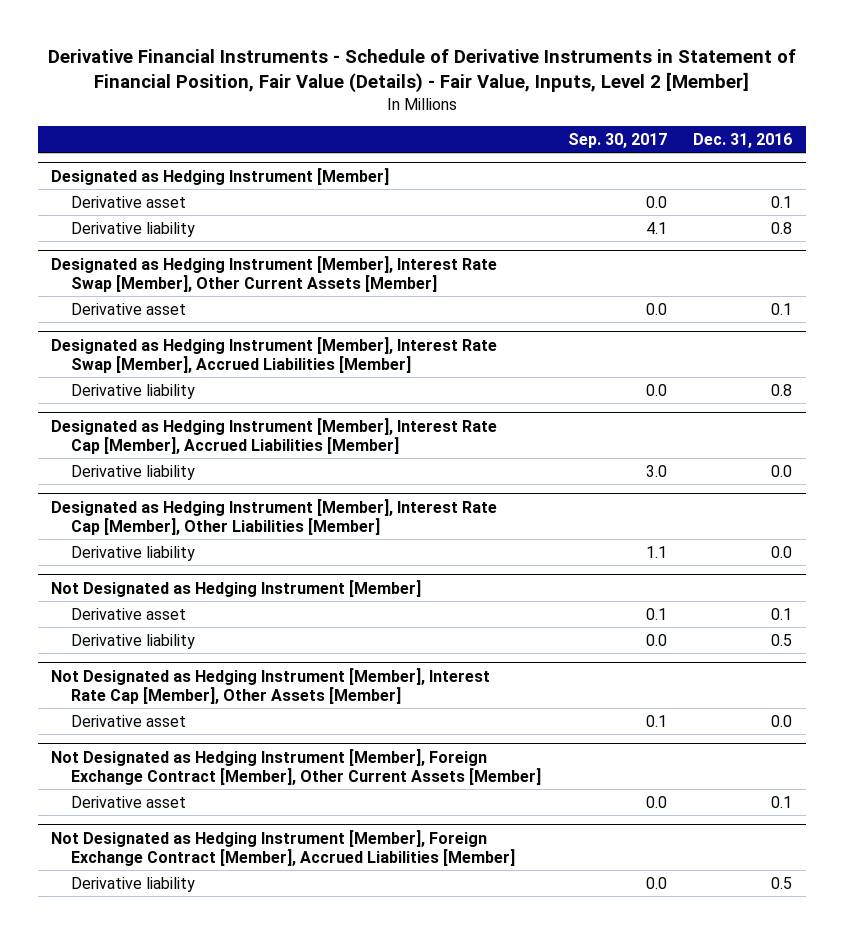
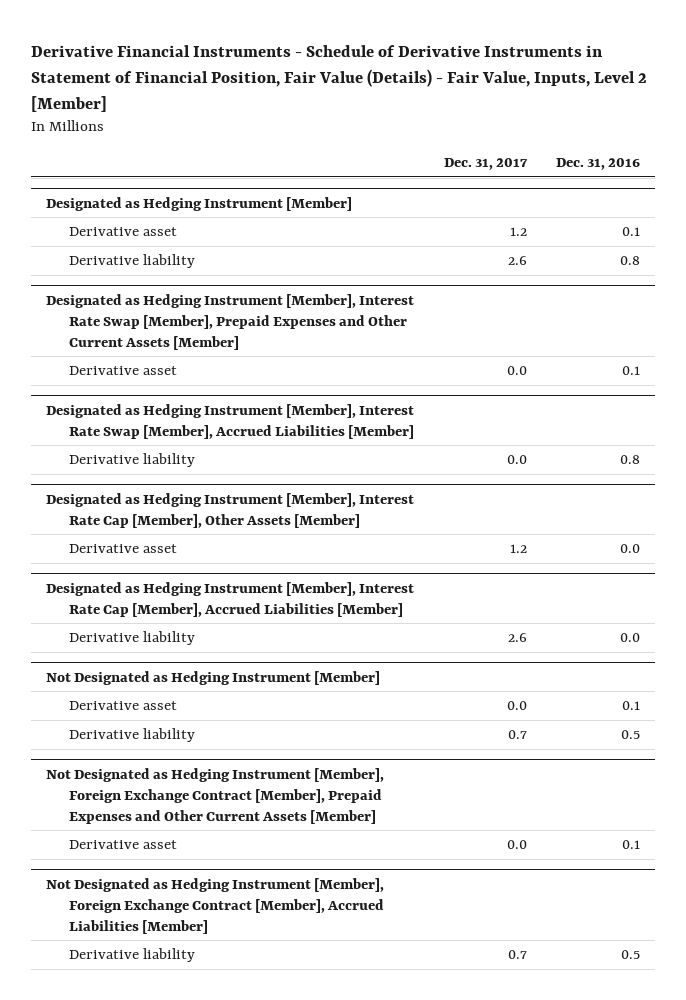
[567,133,667,149] Sep. 30, 2017 -> none
none -> [443,158,528,171] Dec. 31, 2017
[51,255,498,293] Designated as Hedging Instrument [Member], Interest Rate Swap [Member], Other Current Assets [Member] -> [45,293,414,350] Designated as Hedging Instrument [Member], Interest Rate Swap [Member], Prepaid Expenses and Other Current Assets [Member]
none -> [45,492,414,528] Designated as Hedging Instrument [Member], Interest Rate Cap [Member], Other Assets [Member]
none -> [69,544,178,554] Derivative asset
[51,498,498,536] Designated as Hedging Instrument [Member], Interest Rate Cap [Member], Other Liabilities [Member] -> none
[70,545,195,561] Derivative liability -> none
[51,667,491,705] Not Designated as Hedging Instrument [Member], Interest Rate Cap [Member], Other Assets [Member] -> none
[70,714,186,727] Derivative asset -> none
[51,748,541,786] Not Designated as Hedging Instrument [Member], Foreign Exchange Contract [Member], Other Current Assets [Member] -> [45,767,384,824] Not Designated as Hedging Instrument [Member], Foreign Exchange Contract [Member], Prepaid Expenses and Other Current Assets [Member]

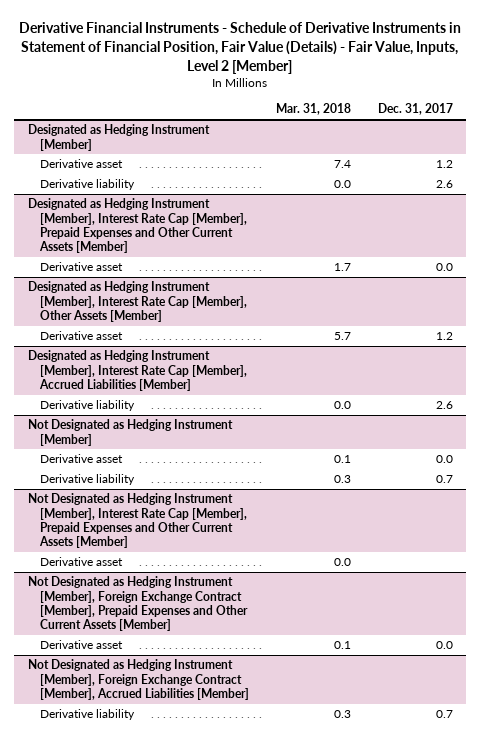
[556,158,641,171] Dec. 31, 2016 -> none
none -> [275,103,351,116] Mar. 31, 2018
[45,293,414,350] Designated as Hedging Instrument [Member], Interest Rate Swap [Member], Prepaid Expenses and Other Current Assets [Member] -> [27,198,248,254] Designated as Hedging Instrument [Member], Interest Rate Cap [Member], Prepaid Expenses and Other Current Assets [Member]
[45,403,415,439] Designated as Hedging Instrument [Member], Interest Rate Swap [Member], Accrued Liabilities [Member] -> none
[69,453,196,468] Derivative liability -> none
none -> [27,493,248,549] Not Designated as Hedging Instrument [Member], Interest Rate Cap [Member], Prepaid Expenses and Other Current Assets [Member]
none -> [40,557,124,567] Derivative asset

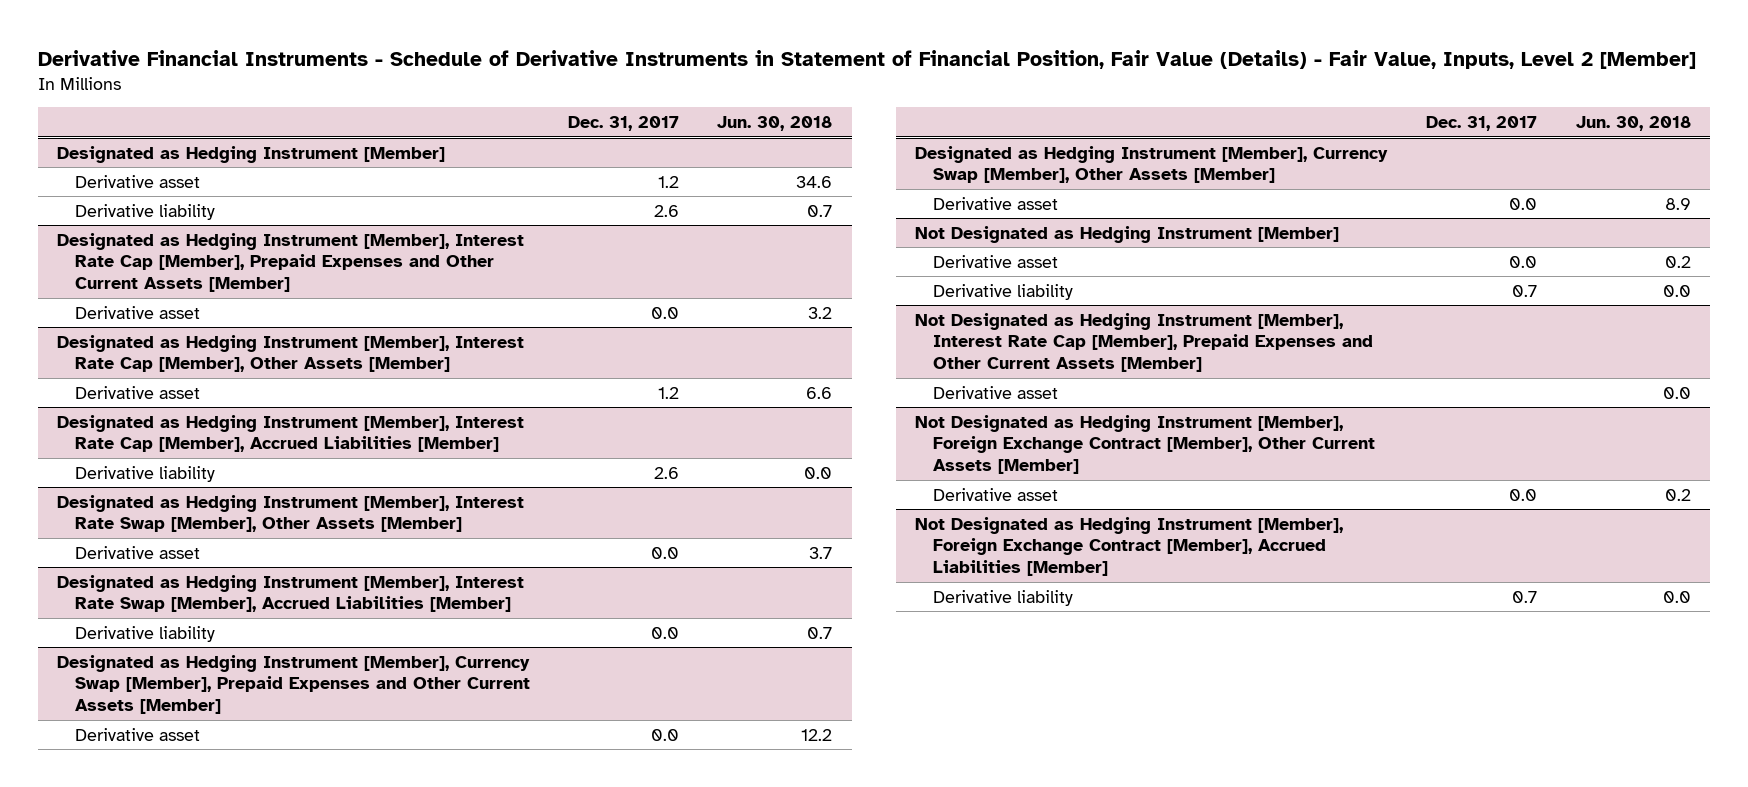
[275,103,351,116] Mar. 31, 2018 -> none
none -> [717,116,833,132] Jun. 30, 2018
none -> [57,494,525,533] Designated as Hedging Instrument [Member], Interest Rate Swap [Member], Other Assets [Member]
none -> [74,545,200,559] Derivative asset
none -> [57,574,525,613] Designated as Hedging Instrument [Member], Interest Rate Swap [Member], Accrued Liabilities [Member]
none -> [74,625,215,642] Derivative liability
none -> [57,654,531,714] Designated as Hedging Instrument [Member], Currency Swap [Member], Prepaid Expenses and Other Current Assets [Member]
none -> [74,727,200,741] Derivative asset
none -> [915,145,1389,184] Designated as Hedging Instrument [Member], Currency Swap [Member], Other Assets [Member]
none -> [932,196,1058,210] Derivative asset
[27,576,249,632] Not Designated as Hedging Instrument [Member], Foreign Exchange Contract [Member], Prepaid Expenses and Other Current Assets [Member] -> [915,414,1375,474] Not Designated as Hedging Instrument [Member], Foreign Exchange Contract [Member], Other Current Assets [Member]

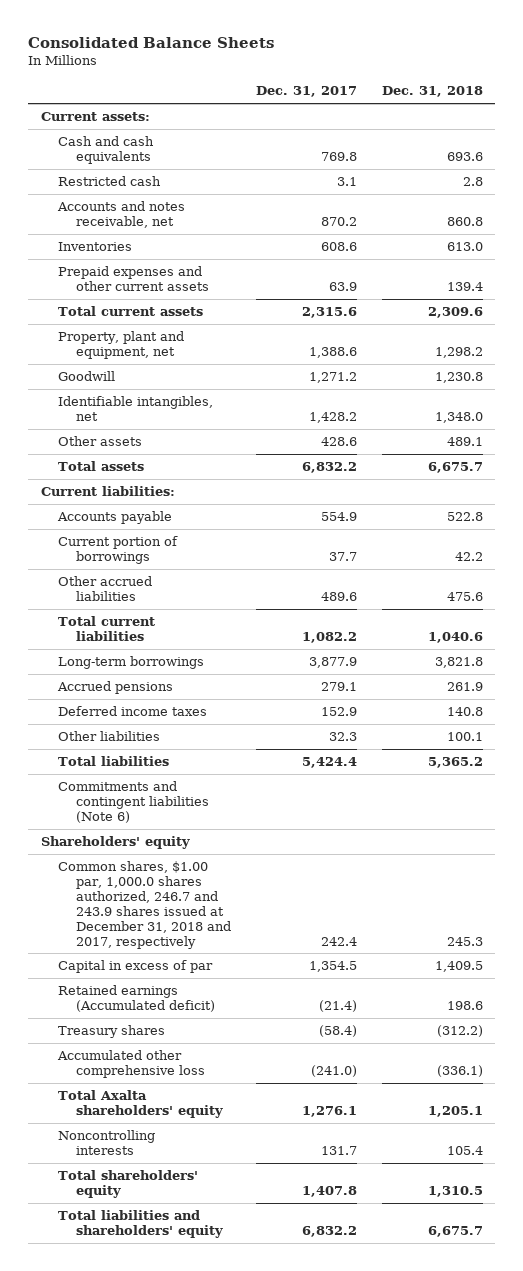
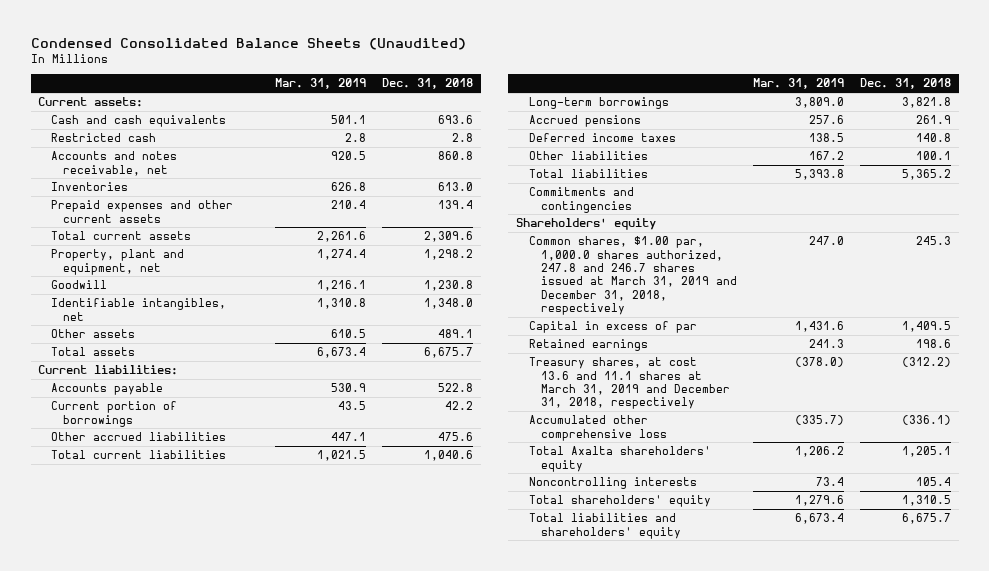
[28,37,275,49] Consolidated Balance Sheets -> [30,37,466,50] Condensed Consolidated Balance Sheets (Unaudited)
[255,86,357,98] Dec. 31, 2017 -> none
none -> [275,78,367,90] Mar. 31, 2019
[58,781,209,823] Commitments and contingent liabilities (Note 6) -> [528,187,634,213] Commitments and contingencies
[58,861,231,949] Common shares, $1.00 par, 1,000.0 shares authorized, 246.7 and 243.9 shares issued at December 31, 2018 and 2017, respectively -> [528,236,738,316] Common shares, $1.00 par, 1,000.0 shares authorized, 247.8 and 246.7 shares issued at March 31, 2019 and December 31, 2018, respectively
[58,985,215,1013] Retained earnings (Accumulated deficit) -> [528,339,648,352] Retained earnings
[58,1025,166,1039] Treasury shares -> [528,357,731,410] Treasury shares, at cost 13.6 and 11.1 shares at March 31, 2019 and December 31, 2018, respectively

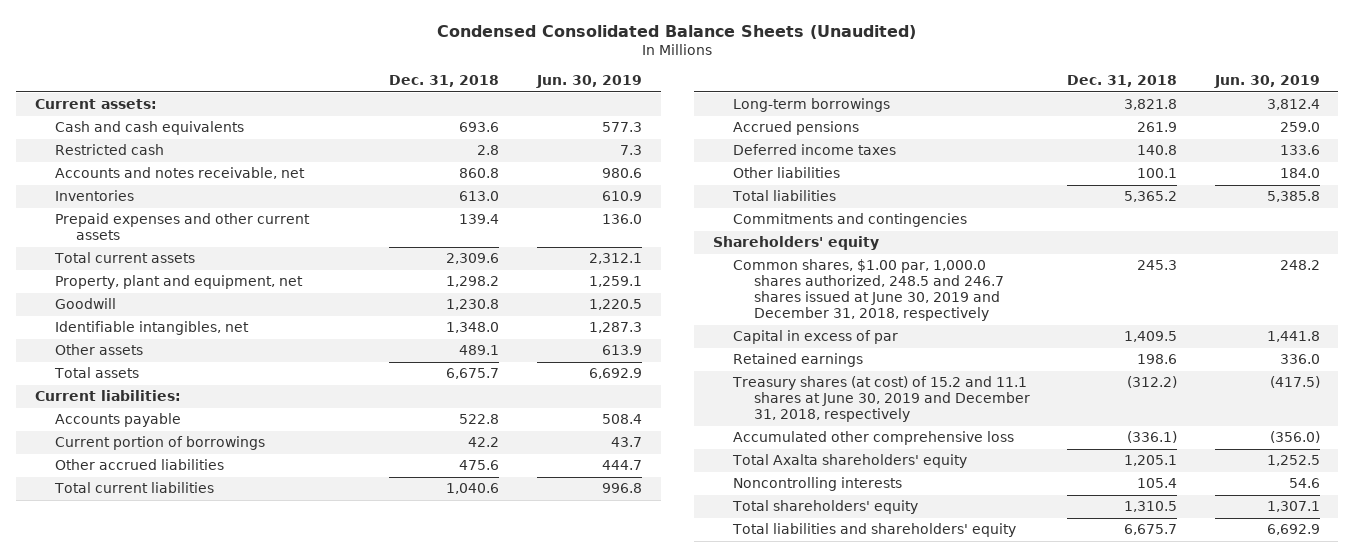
[275,78,367,90] Mar. 31, 2019 -> none
none -> [535,74,642,88] Jun. 30, 2019
[528,236,738,316] Common shares, $1.00 par, 1,000.0 shares authorized, 247.8 and 246.7 shares issued at March 31, 2019 and December 31, 2018, respectively -> [733,259,1004,322] Common shares, $1.00 par, 1,000.0 shares authorized, 248.5 and 246.7 shares issued at June 30, 2019 and December 31, 2018, respectively
[528,357,731,410] Treasury shares, at cost 13.6 and 11.1 shares at March 31, 2019 and December 31, 2018, respectively -> [732,376,1030,423] Treasury shares (at cost) of 15.2 and 11.1 shares at June 30, 2019 and December 31, 2018, respectively

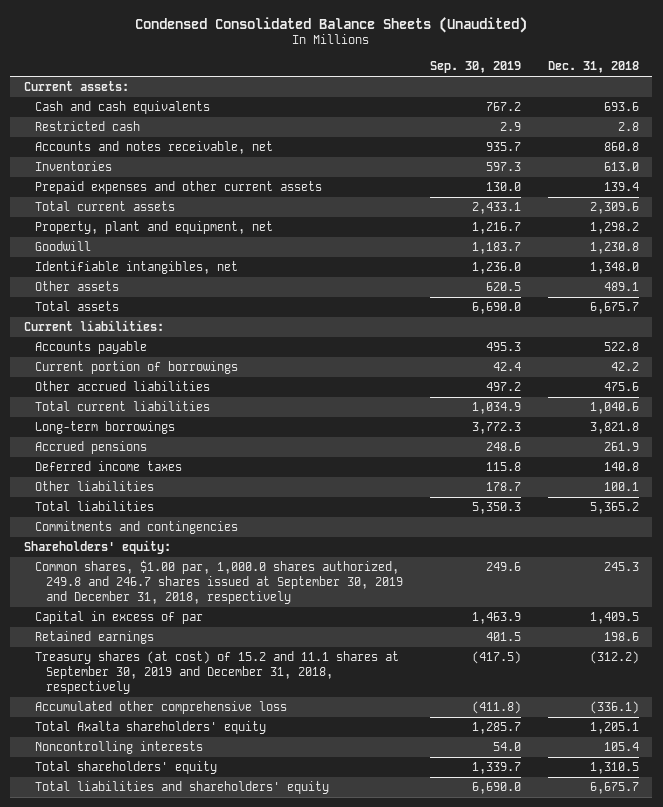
[535,74,642,88] Jun. 30, 2019 -> none
none -> [429,61,521,74] Sep. 30, 2019
[712,236,879,251] Shareholders' equity -> [23,540,171,555] Shareholders' equity:
[733,259,1004,322] Common shares, $1.00 par, 1,000.0 shares authorized, 248.5 and 246.7 shares issued at June 30, 2019 and December 31, 2018, respectively -> [34,560,404,604] Common shares, $1.00 par, 1,000.0 shares authorized, 249.8 and 246.7 shares issued at September 30, 2019 and December 31, 2018, respectively
[732,376,1030,423] Treasury shares (at cost) of 15.2 and 11.1 shares at June 30, 2019 and December 31, 2018, respectively -> [34,651,399,694] Treasury shares (at cost) of 15.2 and 11.1 shares at September 30, 2019 and December 31, 2018, respectively

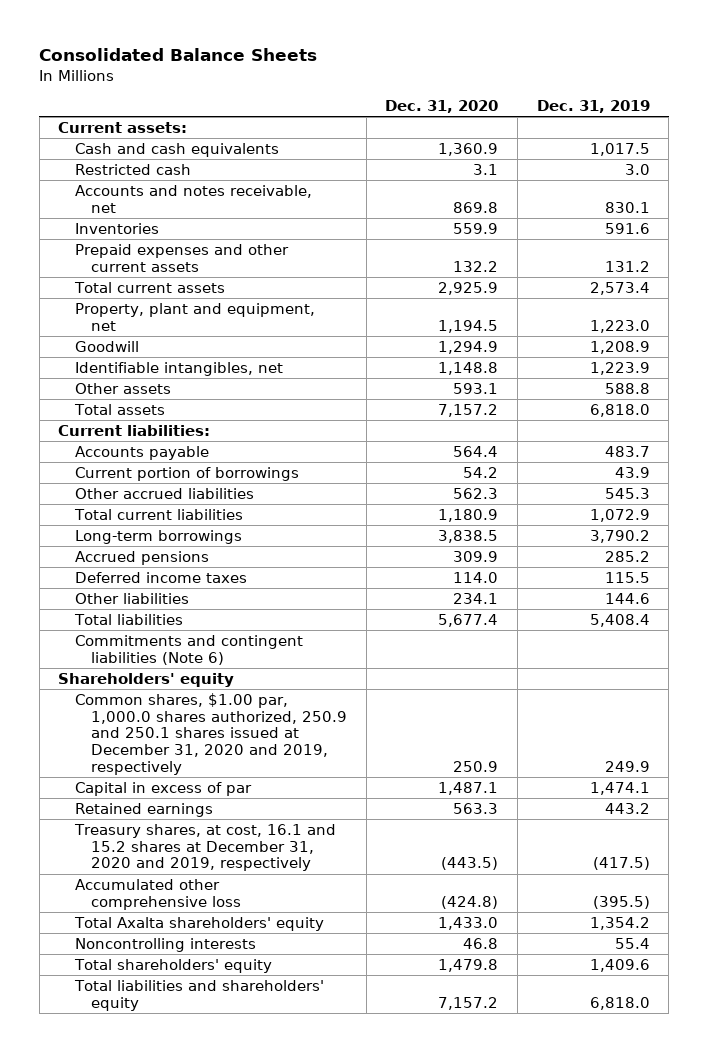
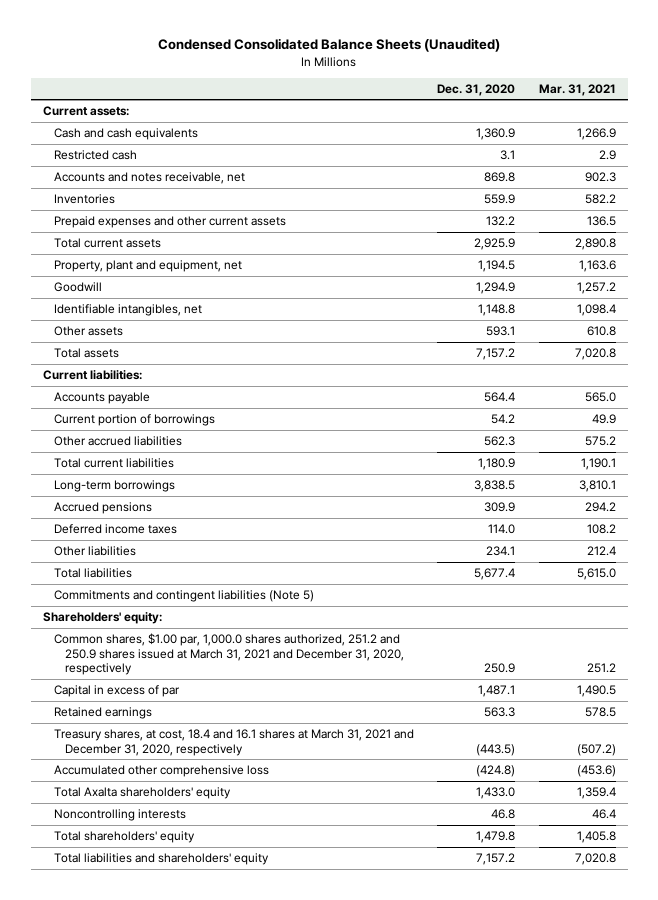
[39,48,318,62] Consolidated Balance Sheets -> [158,38,501,53] Condensed Consolidated Balance Sheets (Unaudited)
[536,99,650,113] Dec. 31, 2019 -> none
none -> [538,83,616,96] Mar. 31, 2021
[74,634,303,665] Commitments and contingent liabilities (Note 6) -> [54,590,315,603] Commitments and contingent liabilities (Note 5)
[58,672,235,687] Shareholders' equity -> [42,612,162,625] Shareholders' equity:
[74,692,347,775] Common shares, $1.00 par, 1,000.0 shares authorized, 250.9 and 250.1 shares issued at December 31, 2020 and 2019, respectively -> [54,633,405,675] Common shares, $1.00 par, 1,000.0 shares authorized, 251.2 and 250.9 shares issued at March 31, 2021 and December 31, 2020, respectively
[73,823,336,872] Treasury shares, at cost, 16.1 and 15.2 shares at December 31, 2020 and 2019, respectively -> [54,729,415,756] Treasury shares, at cost, 18.4 and 16.1 shares at March 31, 2021 and December 31, 2020, respectively

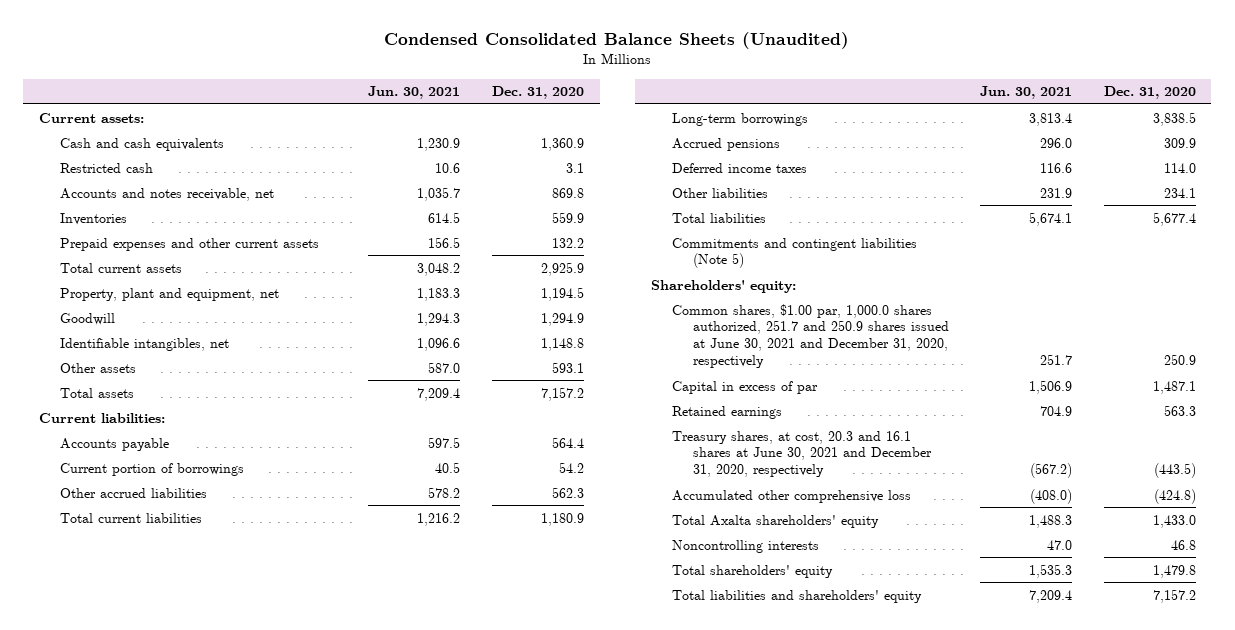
[538,83,616,96] Mar. 31, 2021 -> none
none -> [368,86,461,100] Jun. 30, 2021
[54,633,405,675] Common shares, $1.00 par, 1,000.0 shares authorized, 251.2 and 250.9 shares issued at March 31, 2021 and December 31, 2020, respectively -> [671,303,949,369] Common shares, $1.00 par, 1,000.0 shares authorized, 251.7 and 250.9 shares issued at June 30, 2021 and December 31, 2020, respectively
[54,729,415,756] Treasury shares, at cost, 18.4 and 16.1 shares at March 31, 2021 and December 31, 2020, respectively -> [671,430,932,478] Treasury shares, at cost, 20.3 and 16.1 shares at June 30, 2021 and December 31, 2020, respectively

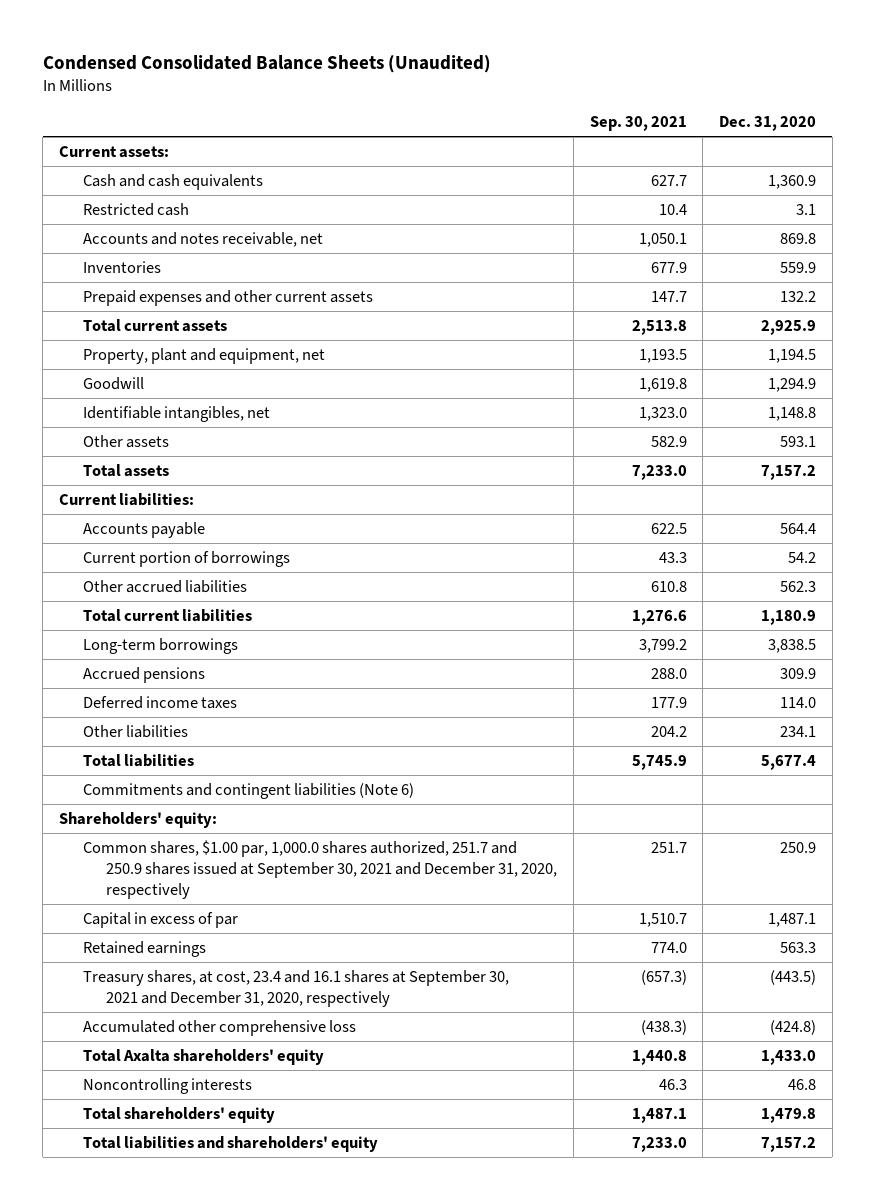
[368,86,461,100] Jun. 30, 2021 -> none
none -> [589,116,687,132] Sep. 30, 2021
[671,237,917,269] Commitments and contingent liabilities (Note 5) -> [82,782,414,799] Commitments and contingent liabilities (Note 6)
[671,303,949,369] Common shares, $1.00 par, 1,000.0 shares authorized, 251.7 and 250.9 shares issued at June 30, 2021 and December 31, 2020, respectively -> [82,839,558,900] Common shares, $1.00 par, 1,000.0 shares authorized, 251.7 and 250.9 shares issued at September 30, 2021 and December 31, 2020, respectively
[671,430,932,478] Treasury shares, at cost, 20.3 and 16.1 shares at June 30, 2021 and December 31, 2020, respectively -> [82,969,509,1008] Treasury shares, at cost, 23.4 and 16.1 shares at September 30, 2021 and December 31, 2020, respectively

